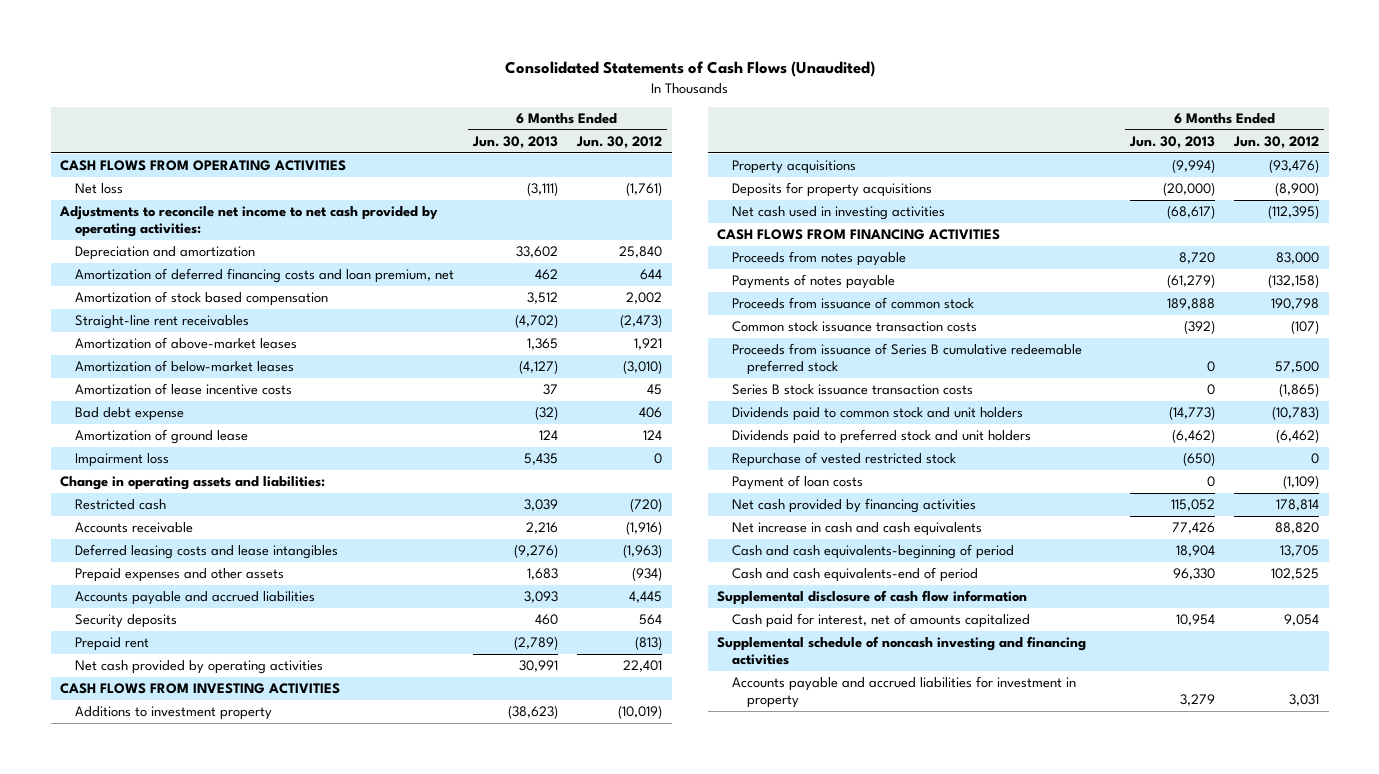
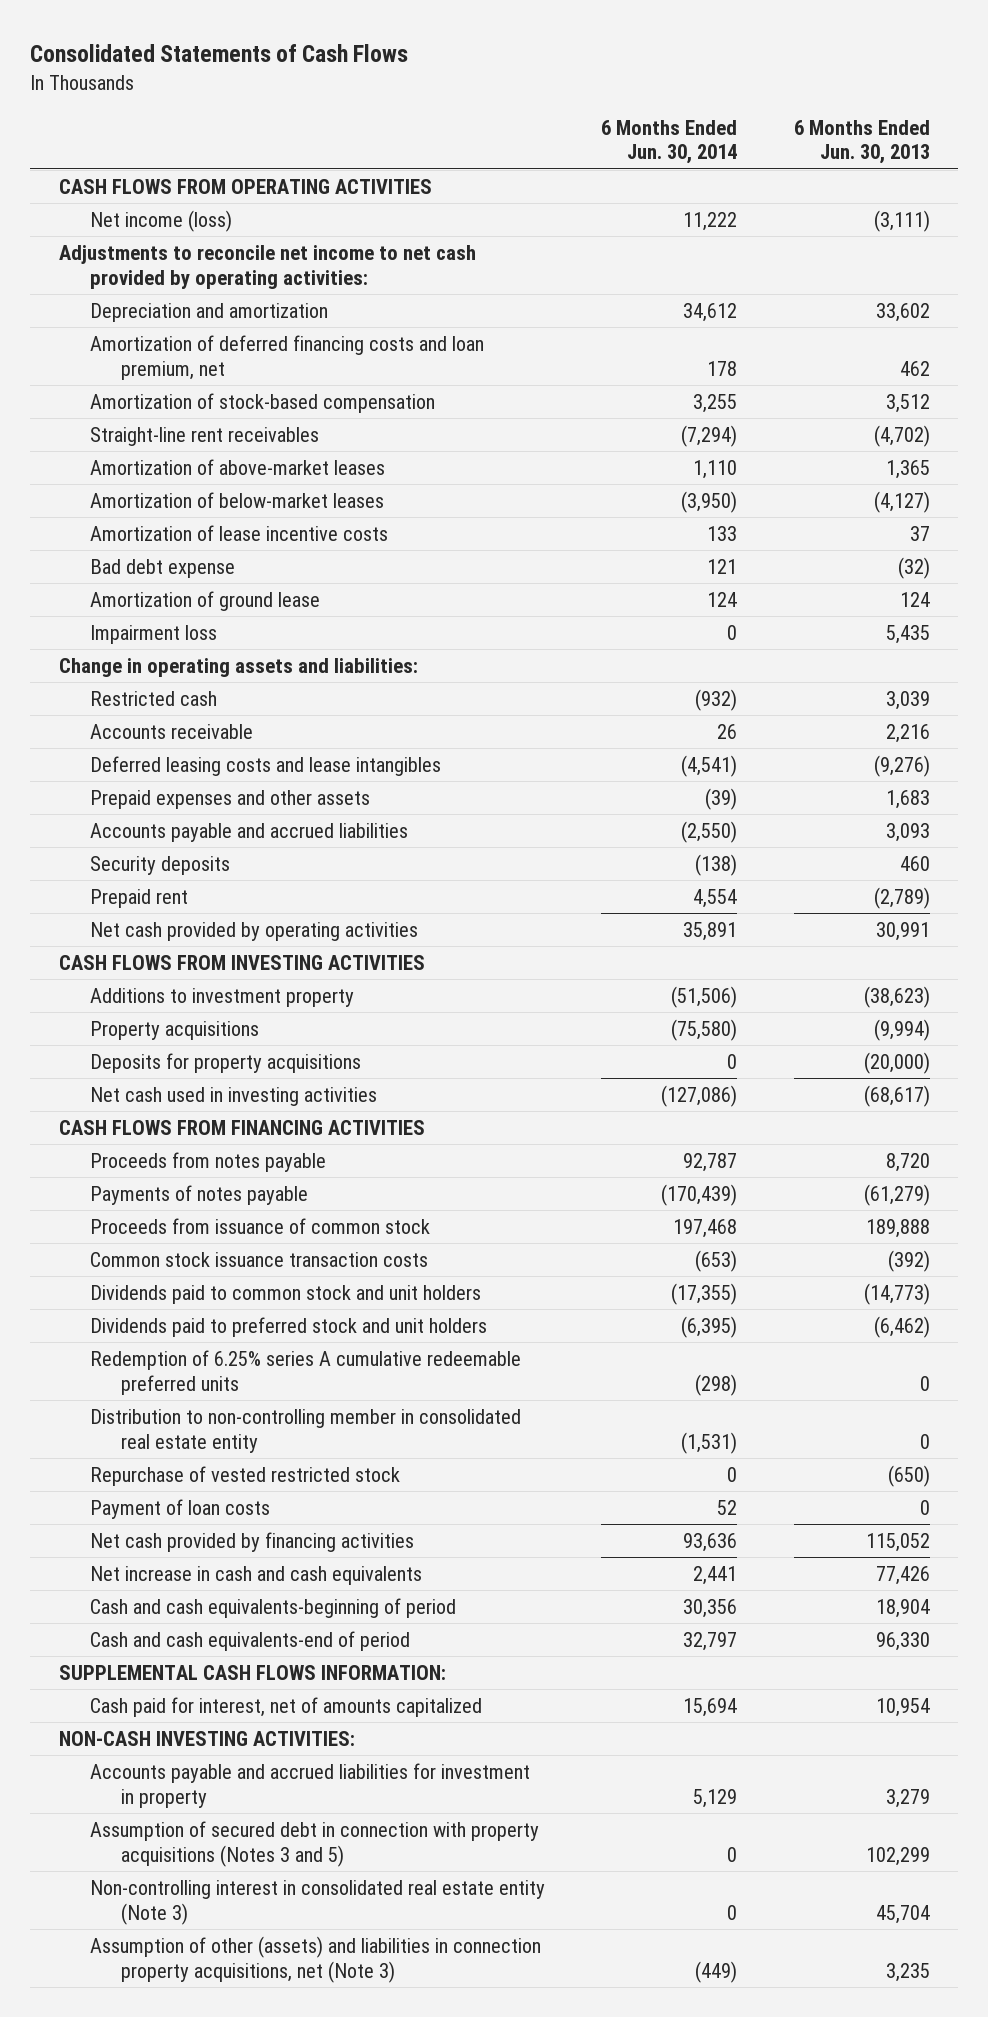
[504,61,875,78] Consolidated Statements of Cash Flows (Unaudited) -> [30,44,409,63] Consolidated Statements of Cash Flows
[576,136,663,150] Jun. 30, 2012 -> none
none -> [601,119,738,165] 6 Months Ended Jun. 30, 2014
[74,183,123,195] Net loss -> [89,209,232,232] Net income (loss)
[74,291,328,307] Amortization of stock based compensation -> [89,392,435,413] Amortization of stock-based compensation
[731,343,1082,376] Proceeds from issuance of Series B cumulative redeemable preferred stock -> none
[731,384,973,396] Series B stock issuance transaction costs -> none
none -> [89,1349,521,1395] Redemption of 6.25% series A cumulative redeemable preferred units
none -> [89,1408,521,1453] Distribution to non-controlling member in consolidated real estate entity
[717,590,1028,606] Supplemental disclosure of cash flow information -> [58,1664,446,1680] SUPPLEMENTAL CASH FLOWS INFORMATION:
[717,636,1087,666] Supplemental schedule of noncash investing and financing activities -> [58,1730,355,1746] NON-CASH INVESTING ACTIVITIES:
none -> [89,1820,539,1867] Assumption of secured debt in connection with property acquisitions (Notes 3 and 5)
none -> [89,1879,545,1925] Non-controlling interest in consolidated real estate entity (Note 3)
none -> [89,1935,541,1983] Assumption of other (assets) and liabilities in connection property acquisitions, net (Note 3)

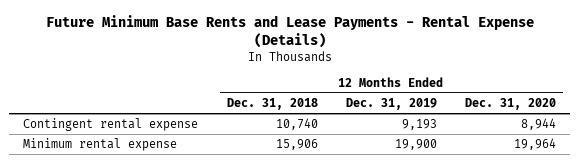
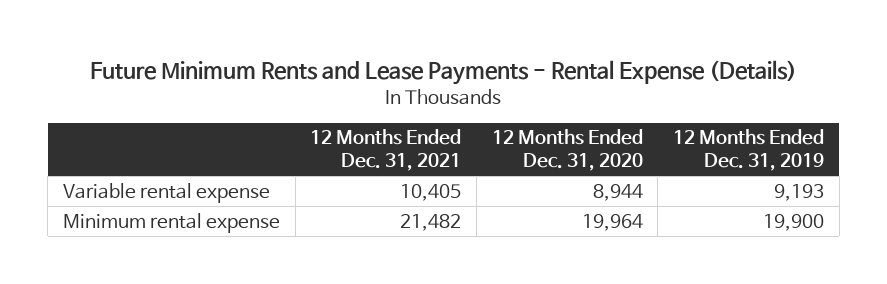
[45,15,534,49] Future Minimum Base Rents and Lease Payments - Rental Expense (Details) -> [90,59,798,85] Future Minimum Rents and Lease Payments - Rental Expense (Details)
[226,98,318,111] Dec. 31, 2018 -> none
none -> [310,129,462,172] 12 Months Ended Dec. 31, 2021
[23,118,199,132] Contingent rental expense -> [62,182,270,203] Variable rental expense

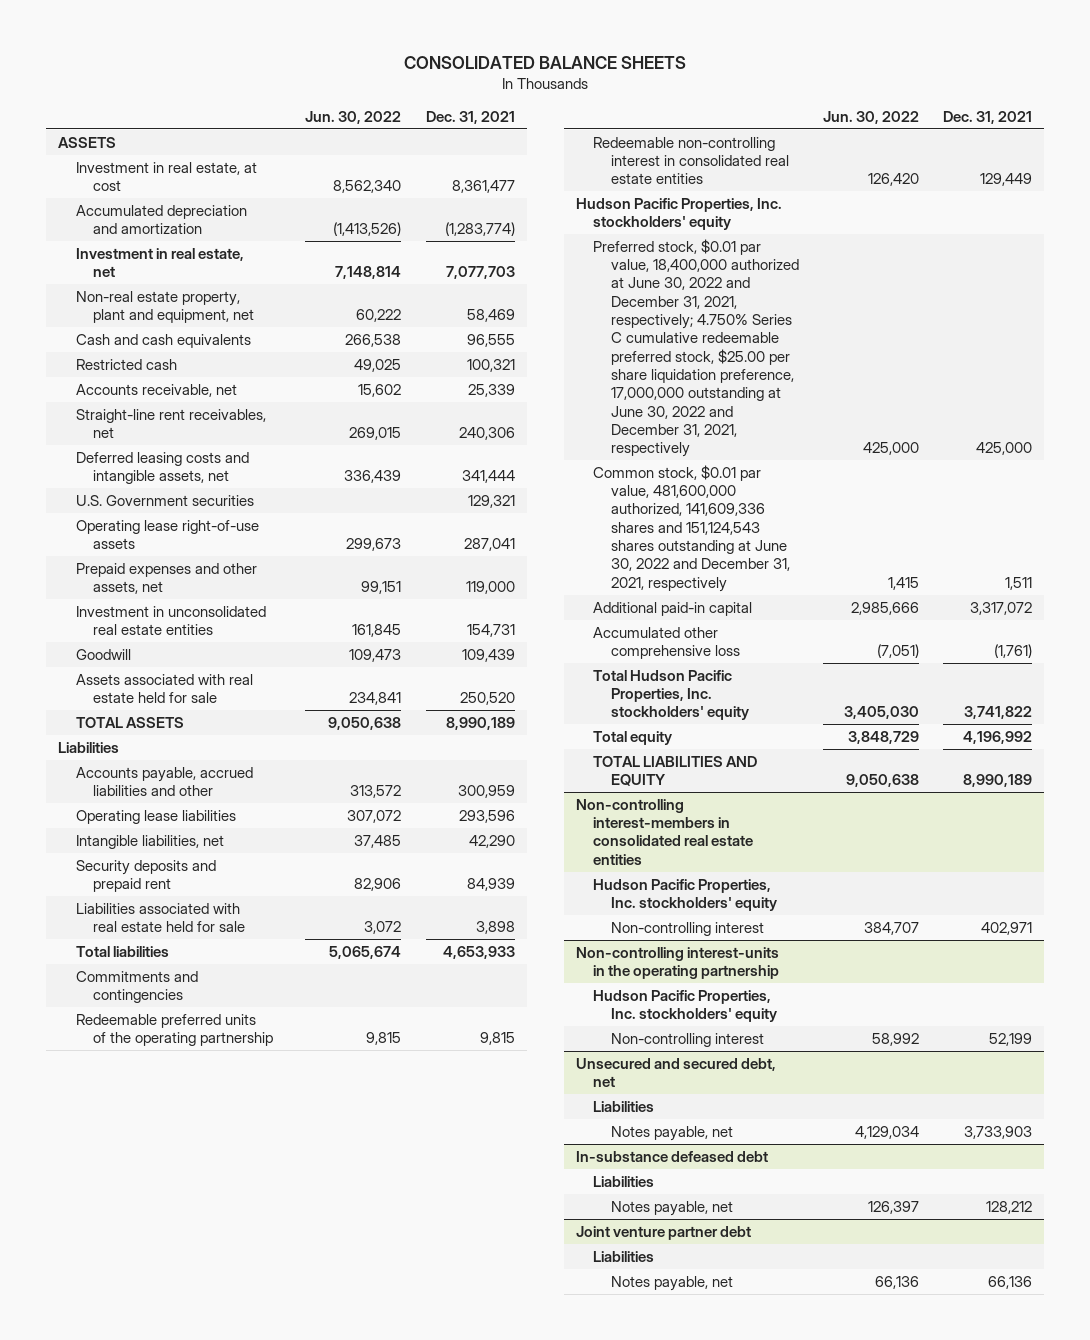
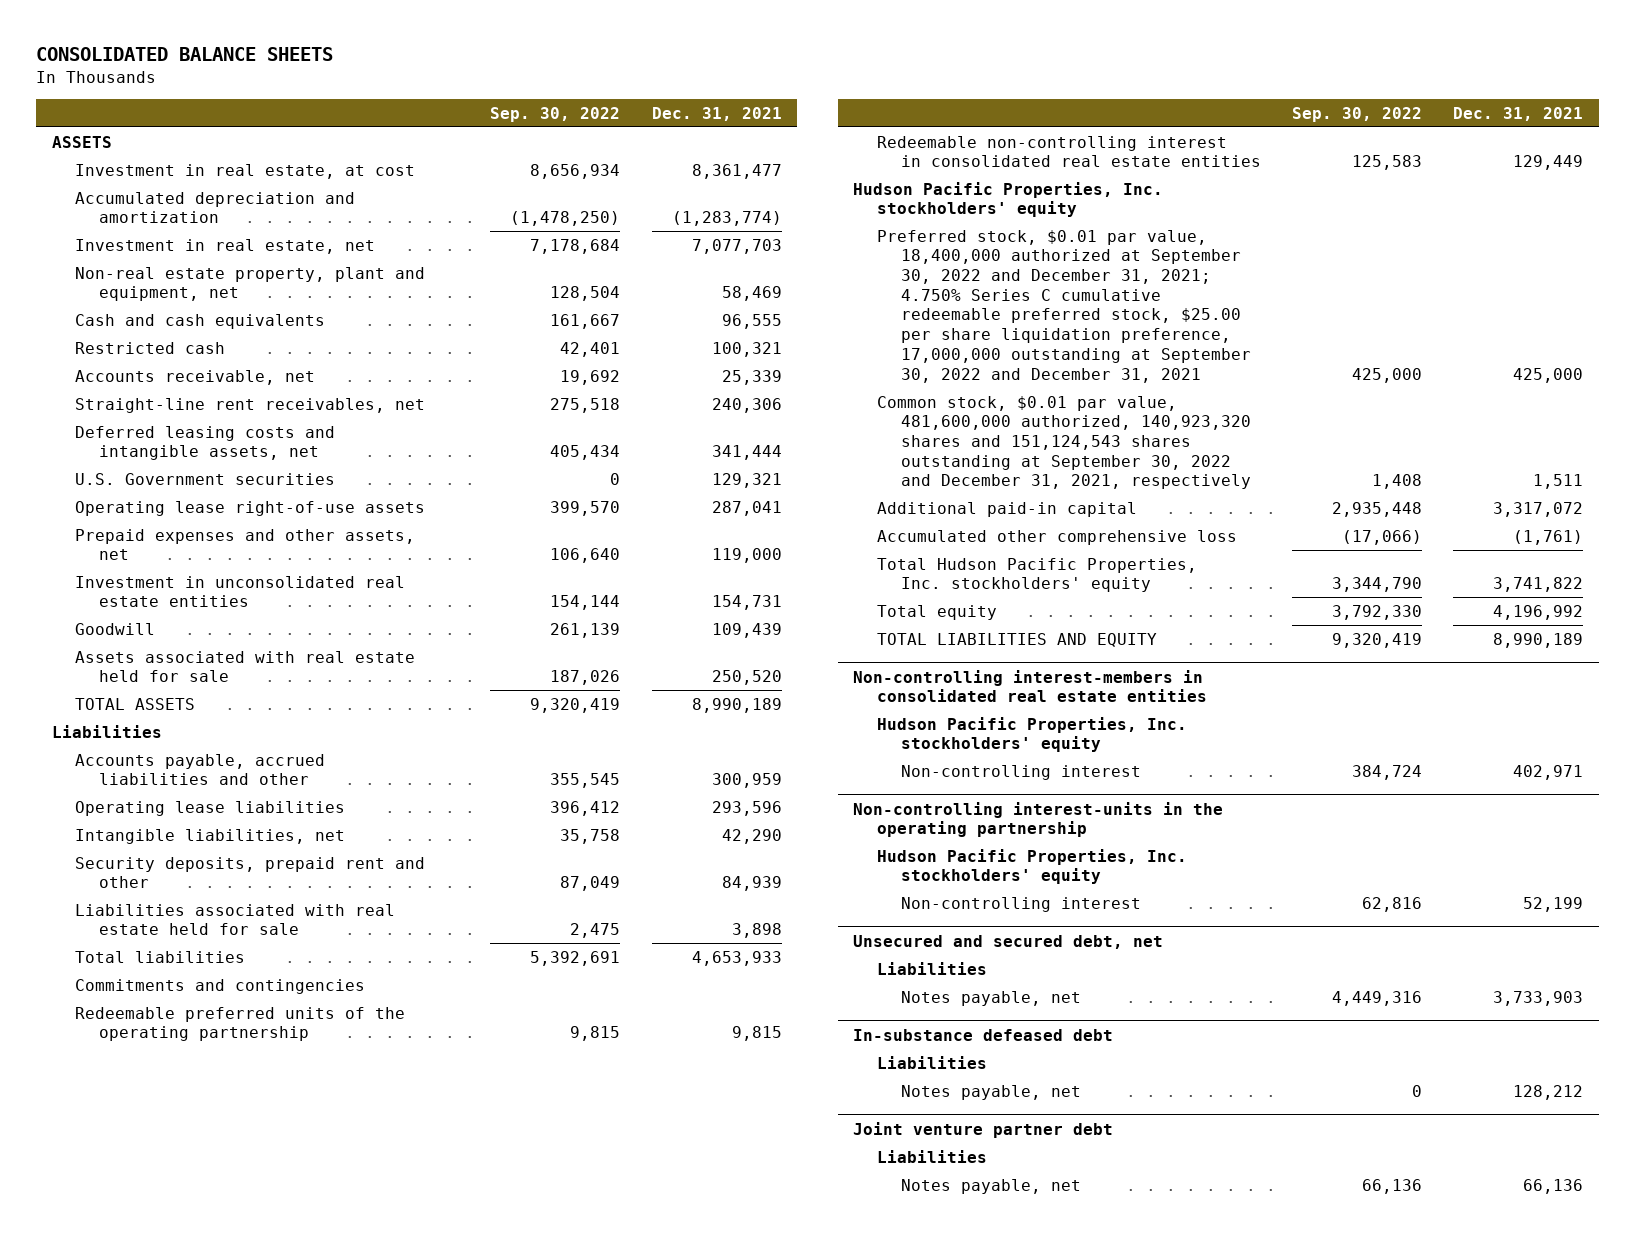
[305,110,402,124] Jun. 30, 2022 -> none
none -> [490,106,621,122] Sep. 30, 2022
[75,859,216,893] Security deposits and prepaid rent -> [75,856,426,889] Security deposits, prepaid rent and other
[593,238,799,458] Preferred stock, $0.01 par value, 18,400,000 authorized at June 30, 2022 and December 31, 2021, respectively; 4.750% Series C cumulative redeemable preferred stock, $25.00 per share liquidation preference, 17,000,000 outstanding at June 30, 2022 and December 31, 2021, respectively -> [876,229,1251,383] Preferred stock, $0.01 par value, 18,400,000 authorized at September 30, 2022 and December 31, 2021; 4.750% Series C cumulative redeemable preferred stock, $25.00 per share liquidation preference, 17,000,000 outstanding at September 30, 2022 and December 31, 2021
[593,464,790,592] Common stock, $0.01 par value, 481,600,000 authorized, 141,609,336 shares and 151,124,543 shares outstanding at June 30, 2022 and December 31, 2021, respectively -> [876,395,1251,490] Common stock, $0.01 par value, 481,600,000 authorized, 140,923,320 shares and 151,124,543 shares outstanding at September 30, 2022 and December 31, 2021, respectively

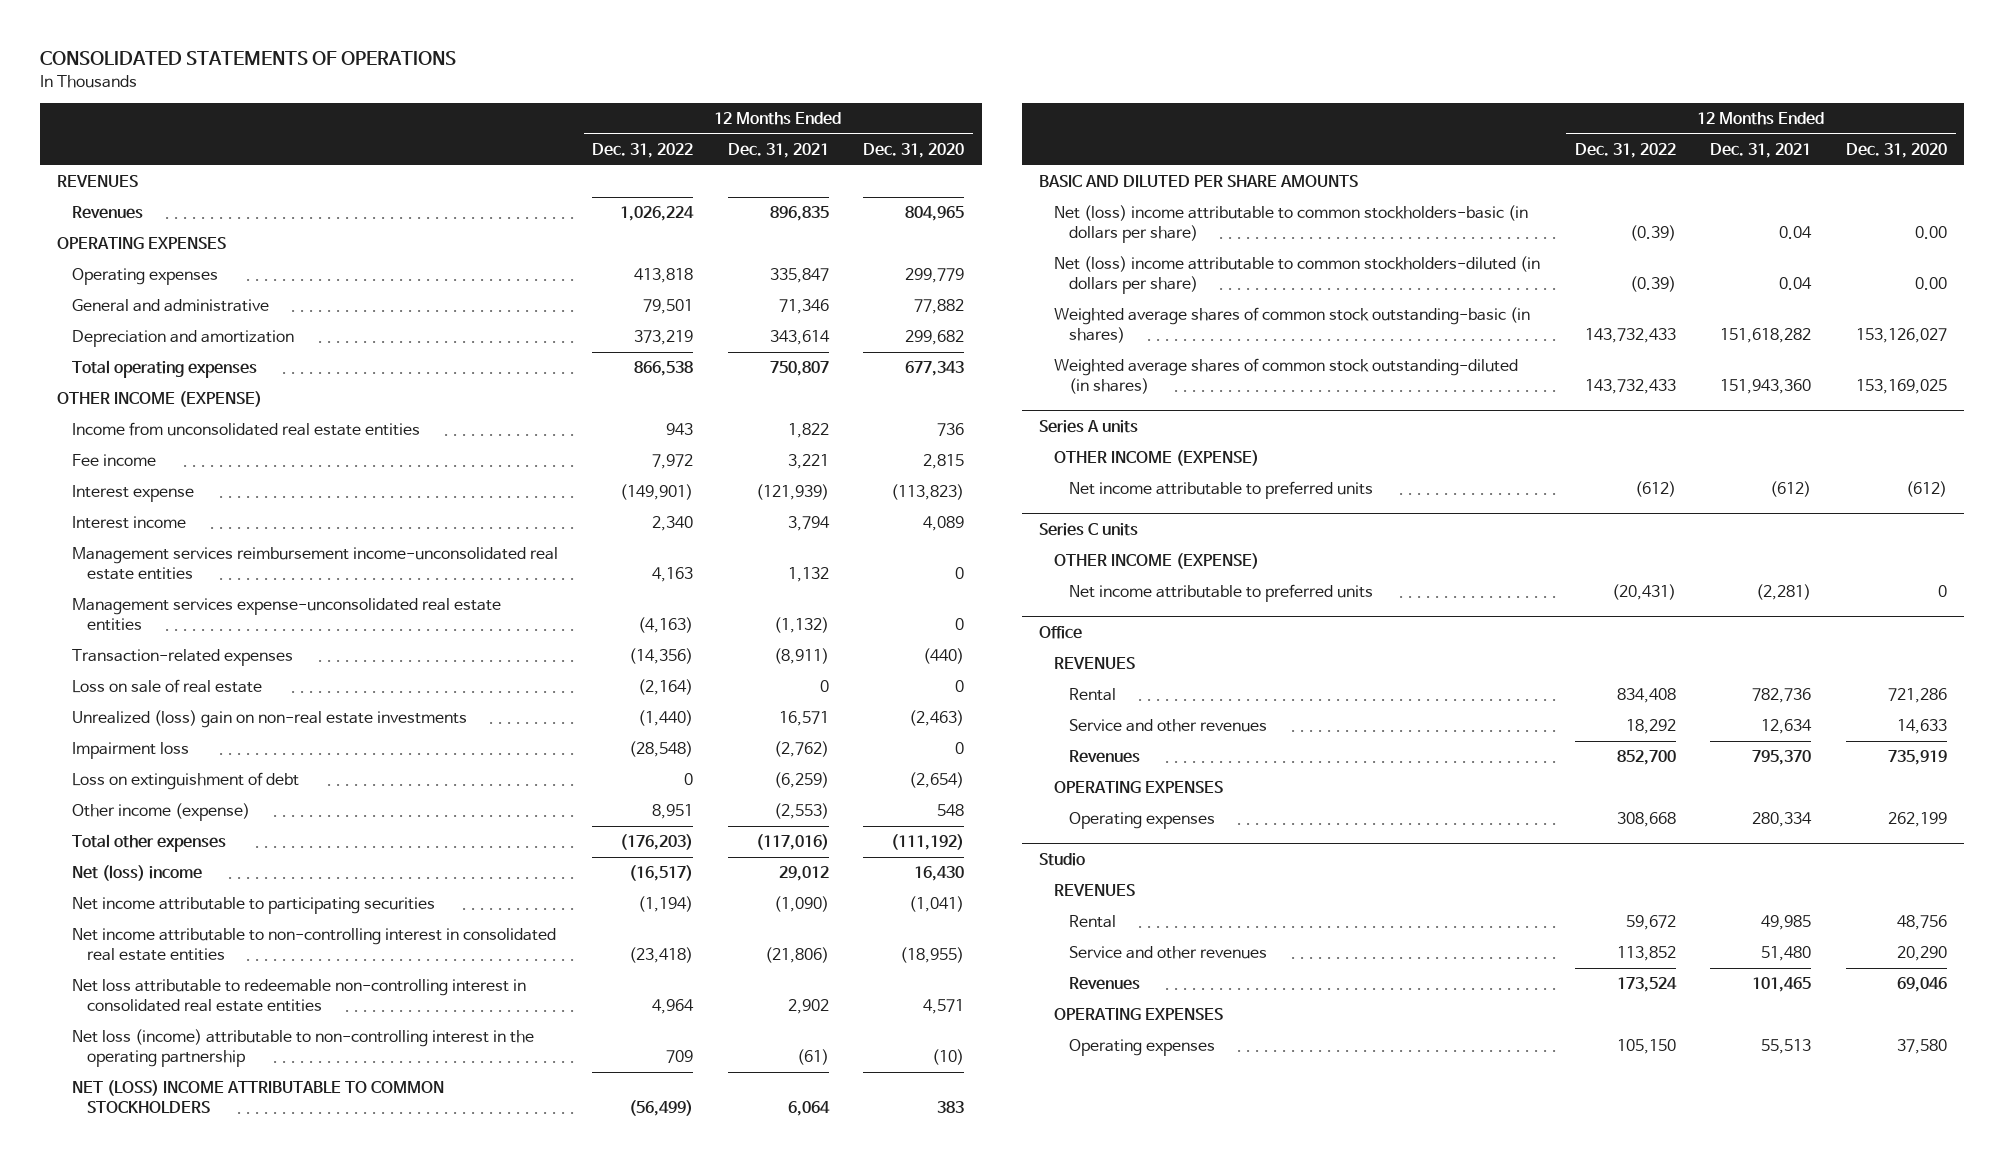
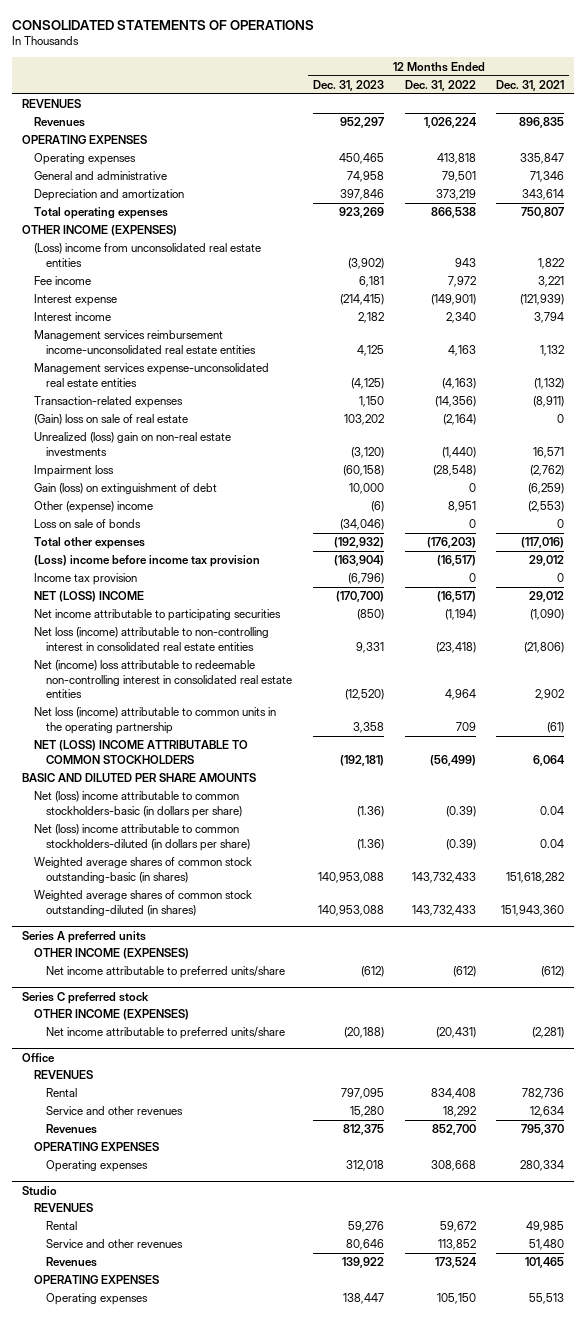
[863,143,965,159] Dec. 31, 2020 -> none
none -> [313,79,385,91] Dec. 31, 2023
[56,391,262,408] OTHER INCOME (EXPENSE) -> [21,225,177,237] OTHER INCOME (EXPENSES)
[71,422,420,437] Income from unconsolidated real estate entities -> [34,243,262,267] (Loss) income from unconsolidated real estate entities
[71,679,262,694] Loss on sale of real estate -> [34,414,189,426] (Gain) loss on sale of real estate
[71,772,299,791] Loss on extinguishment of debt -> [34,483,218,495] Gain (loss) on extinguishment of debt
[71,803,250,822] Other income (expense) -> [34,501,154,514] Other (expense) income
none -> [34,519,142,529] Loss on sale of bonds
none -> [34,555,261,568] (Loss) income before income tax provision
none -> [34,573,138,586] Income tax provision
[71,865,202,882] Net (loss) income -> [34,591,145,603] NET (LOSS) INCOME
[71,928,556,962] Net income attributable to non-controlling interest in consolidated real estate entities -> [34,627,270,651] Net loss (income) attributable to non-controlling interest in consolidated real estate entities
[71,979,526,1013] Net loss attributable to redeemable non-controlling interest in consolidated real estate entities -> [34,660,293,698] Net (income) loss attributable to redeemable non-controlling interest in consolidated real estate entities
[71,1029,534,1068] Net loss (income) attributable to non-controlling interest in the operating partnership -> [34,707,277,734] Net loss (income) attributable to common units in the operating partnership
[1039,420,1139,434] Series A units -> [21,930,146,943] Series A preferred units
[1054,450,1260,467] OTHER INCOME (EXPENSE) -> [34,948,190,960] OTHER INCOME (EXPENSES)
[1068,481,1373,500] Net income attributable to preferred units -> [46,966,286,979] Net income attributable to preferred units/share
[1039,523,1139,537] Series C units -> [21,991,149,1004] Series C preferred stock
[1054,553,1260,570] OTHER INCOME (EXPENSE) -> [34,1009,190,1021] OTHER INCOME (EXPENSES)
[1068,584,1373,603] Net income attributable to preferred units -> [46,1027,286,1040] Net income attributable to preferred units/share

